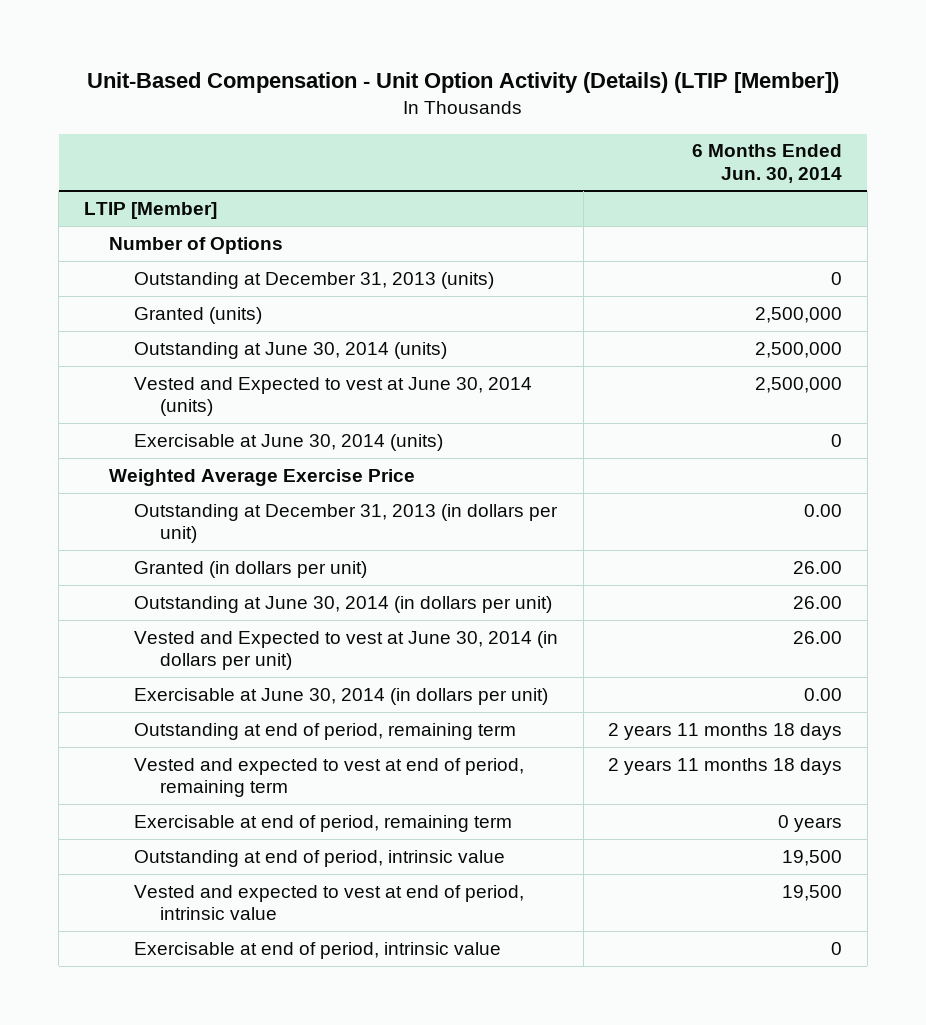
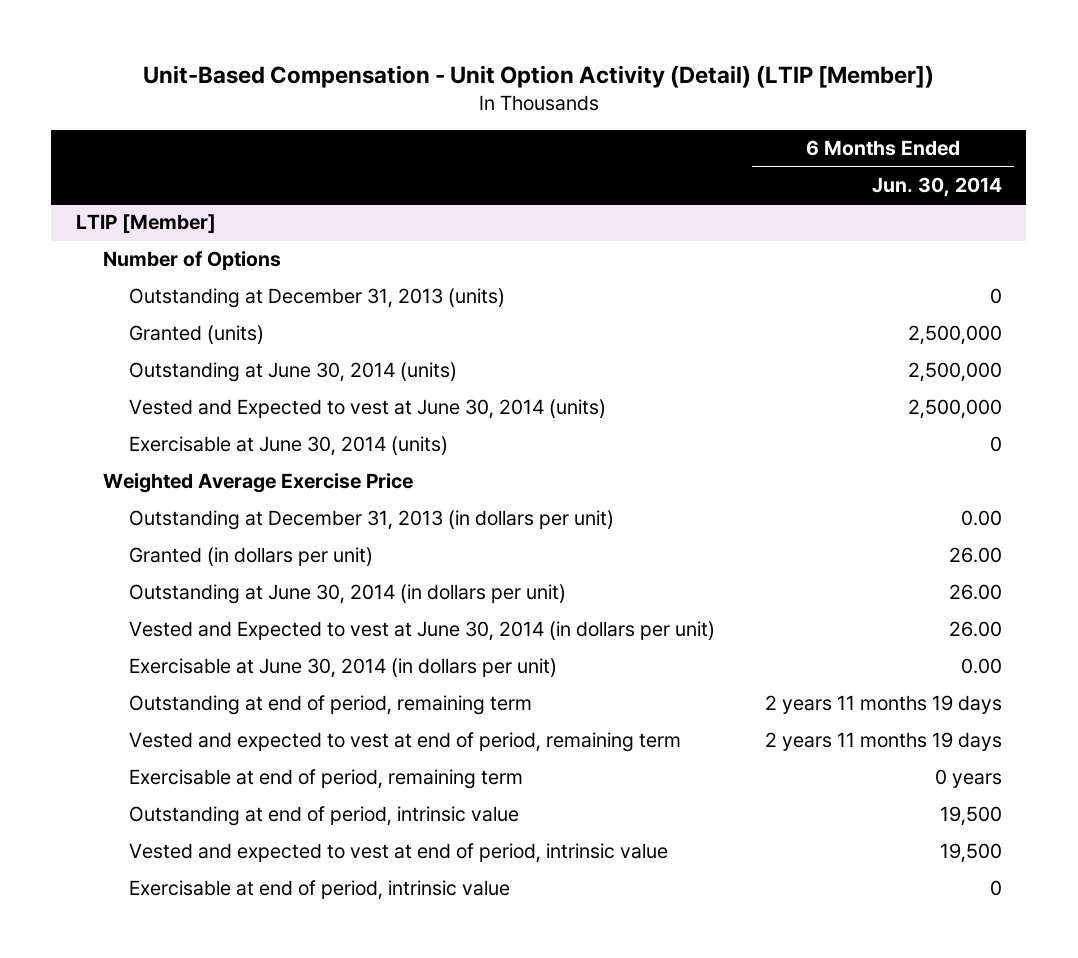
[87,72,840,94] Unit-Based Compensation - Unit Option Activity (Details) (LTIP [Member]) -> [142,64,934,88] Unit-Based Compensation - Unit Option Activity (Detail) (LTIP [Member])
[608,722,843,740] 2 years 11 months 18 days -> [764,695,1002,715] 2 years 11 months 19 days
[608,757,843,775] 2 years 11 months 18 days -> [764,732,1002,752] 2 years 11 months 19 days

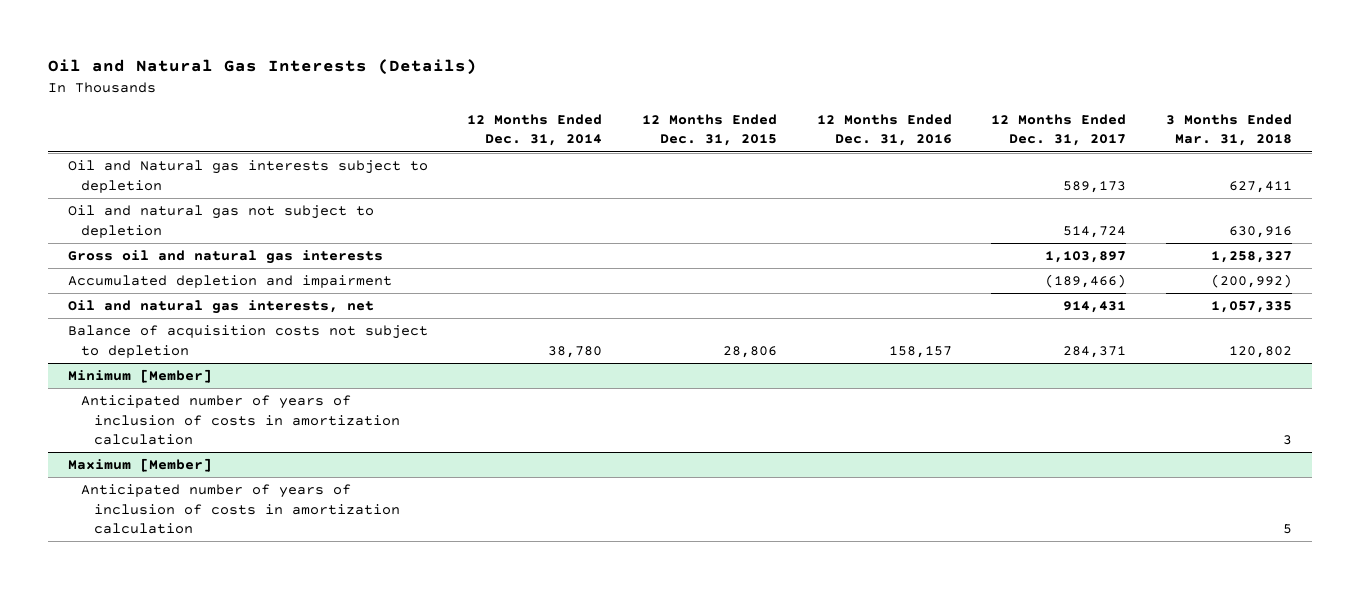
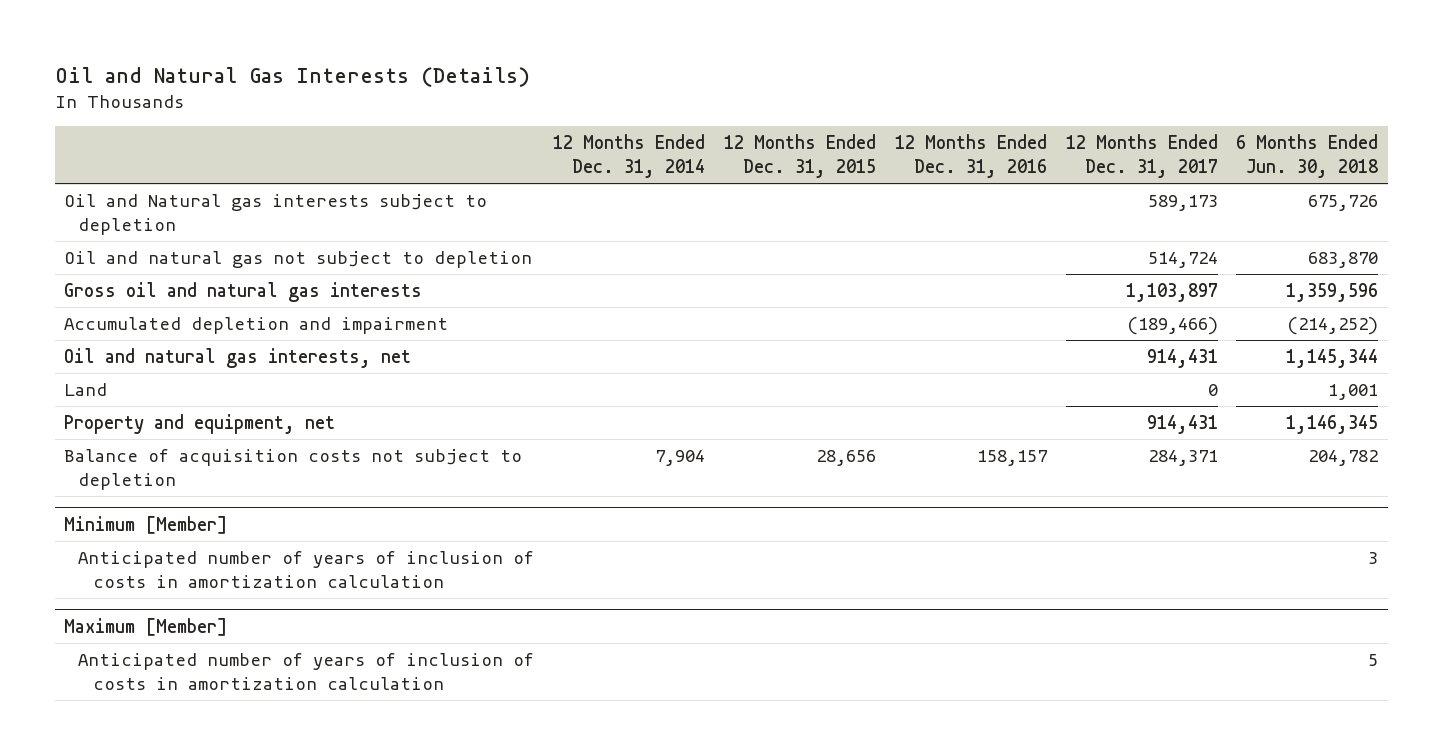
[1166,113,1293,147] 3 Months Ended Mar. 31, 2018 -> none
none -> [1236,134,1379,178] 6 Months Ended Jun. 30, 2018
none -> [64,383,108,397] Land
none -> [64,414,336,435] Property and equipment, net
[548,345,603,358] 38,780 -> [655,450,706,467] 7,904
[723,345,778,358] 28,806 -> [815,450,876,467] 28,656

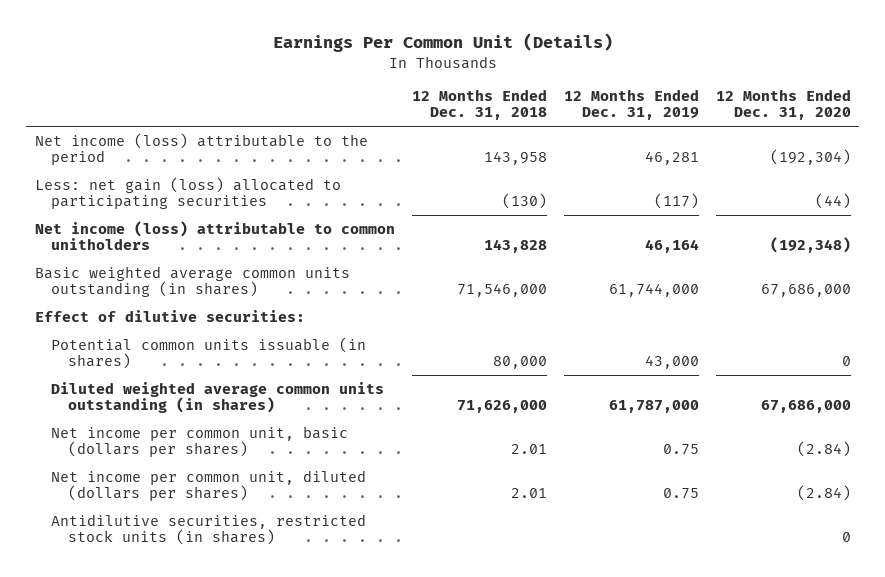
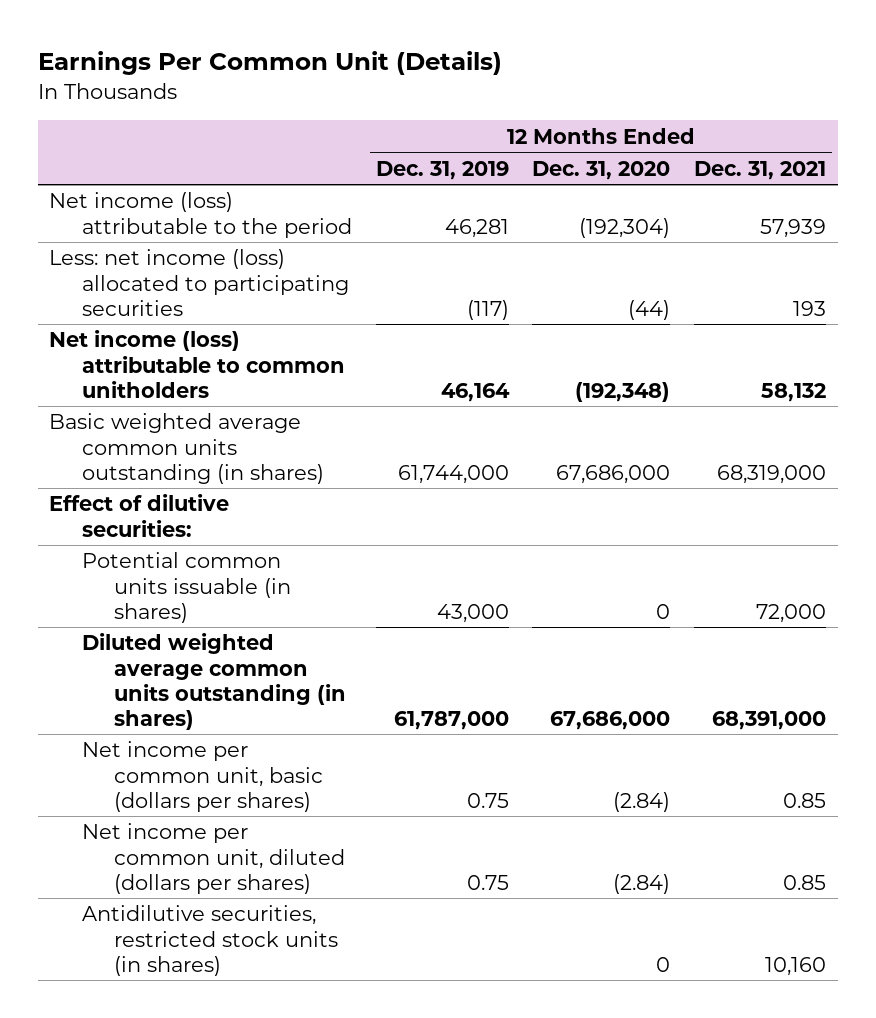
[411,88,547,121] 12 Months Ended Dec. 31, 2018 -> none
none -> [694,160,827,180] Dec. 31, 2021
[34,176,341,210] Less: net gain (loss) allocated to participating securities -> [49,249,349,316] Less: net income (loss) allocated to participating securities

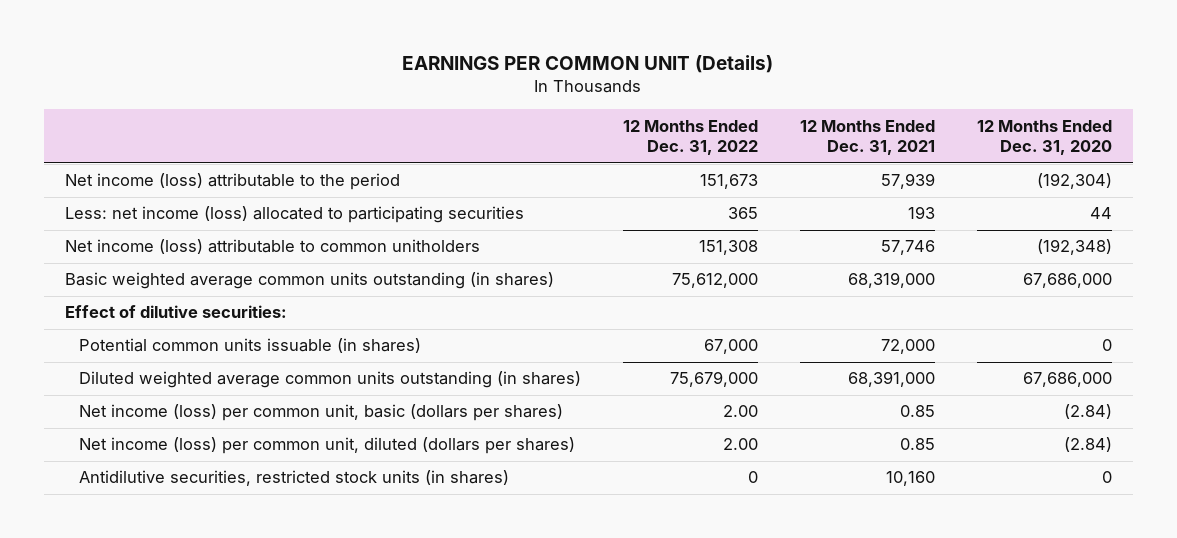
[37,51,502,76] Earnings Per Common Unit (Details) -> [402,54,774,73] EARNINGS PER COMMON UNIT (Details)
[375,160,509,180] Dec. 31, 2019 -> none
none -> [623,119,759,156] 12 Months Ended Dec. 31, 2022
[628,299,671,320] (44) -> [1090,207,1113,220] 44
[761,382,827,402] 58,132 -> [881,240,936,256] 57,746
[81,741,324,812] Net income per common unit, basic (dollars per shares) -> [79,404,564,422] Net income (loss) per common unit, basic (dollars per shares)
[81,823,346,894] Net income per common unit, diluted (dollars per shares) -> [79,437,576,455] Net income (loss) per common unit, diluted (dollars per shares)

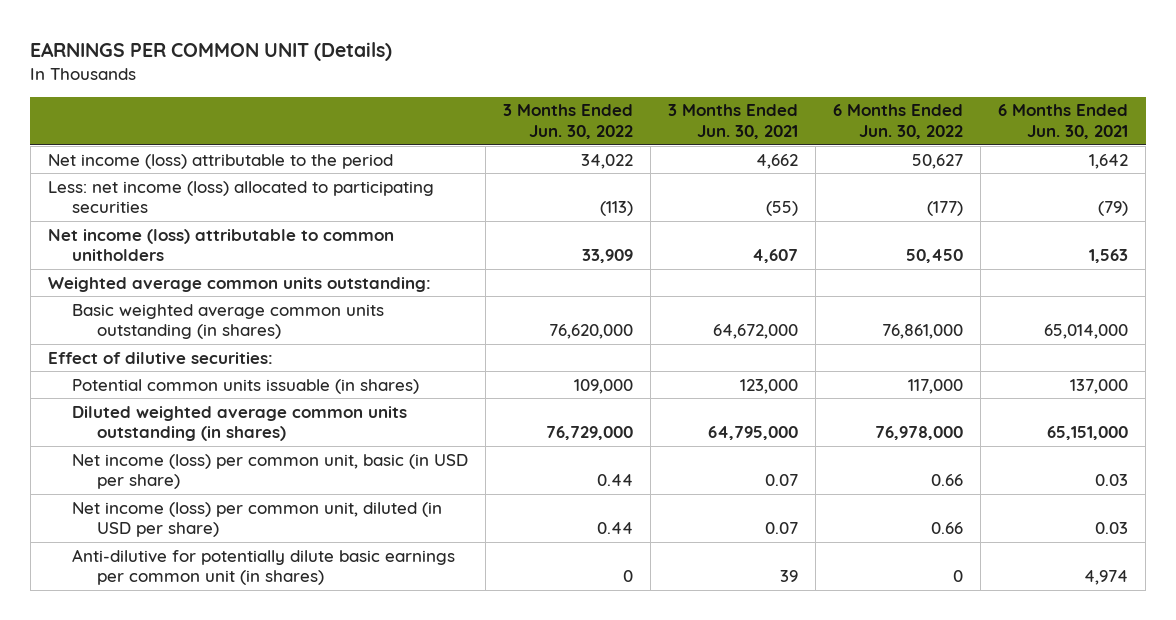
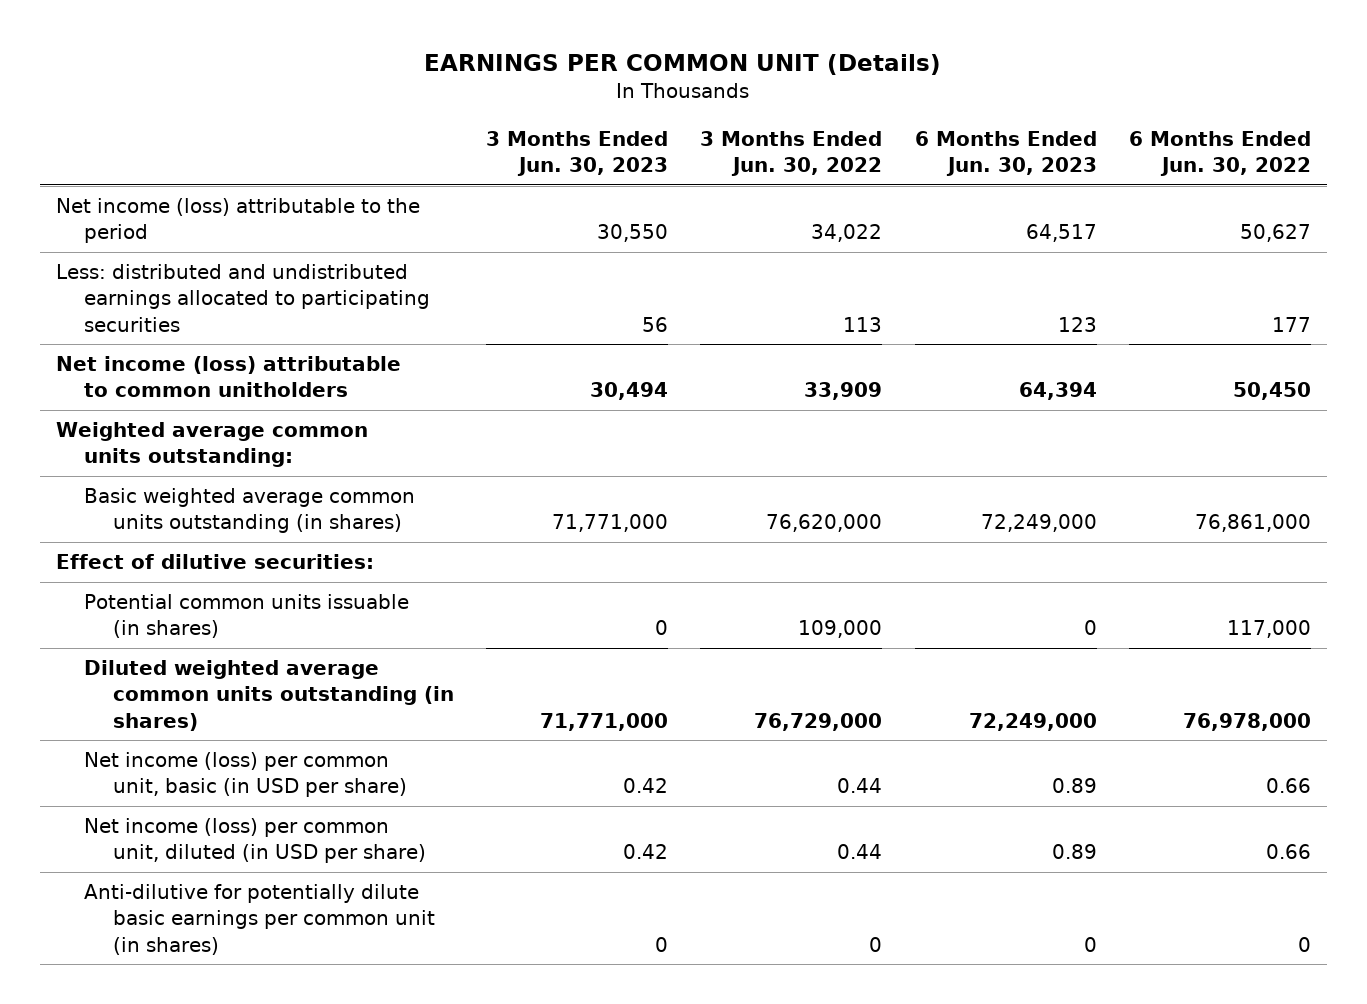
[668,104,799,139] 3 Months Ended Jun. 30, 2021 -> none
[998,104,1129,139] 6 Months Ended Jun. 30, 2021 -> none
none -> [485,130,668,176] 3 Months Ended Jun. 30, 2023
none -> [914,130,1097,176] 6 Months Ended Jun. 30, 2023
[47,180,434,214] Less: net income (loss) allocated to participating securities -> [56,264,431,332] Less: distributed and undistributed earnings allocated to participating securities
[600,201,634,217] (113) -> [843,316,883,332] 113
[927,201,964,217] (177) -> [1271,316,1311,332] 177

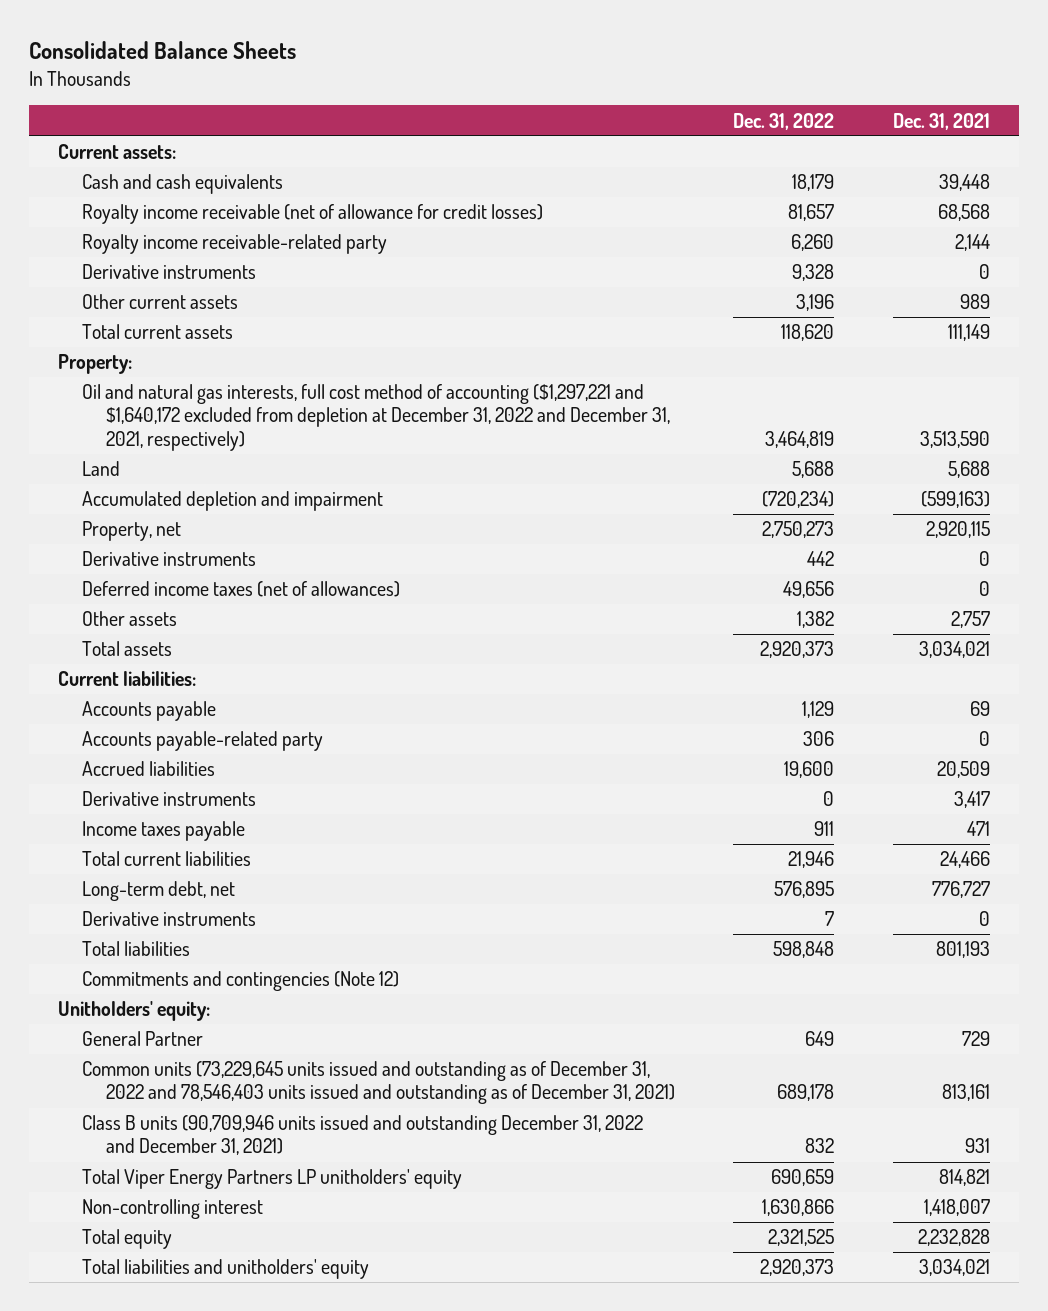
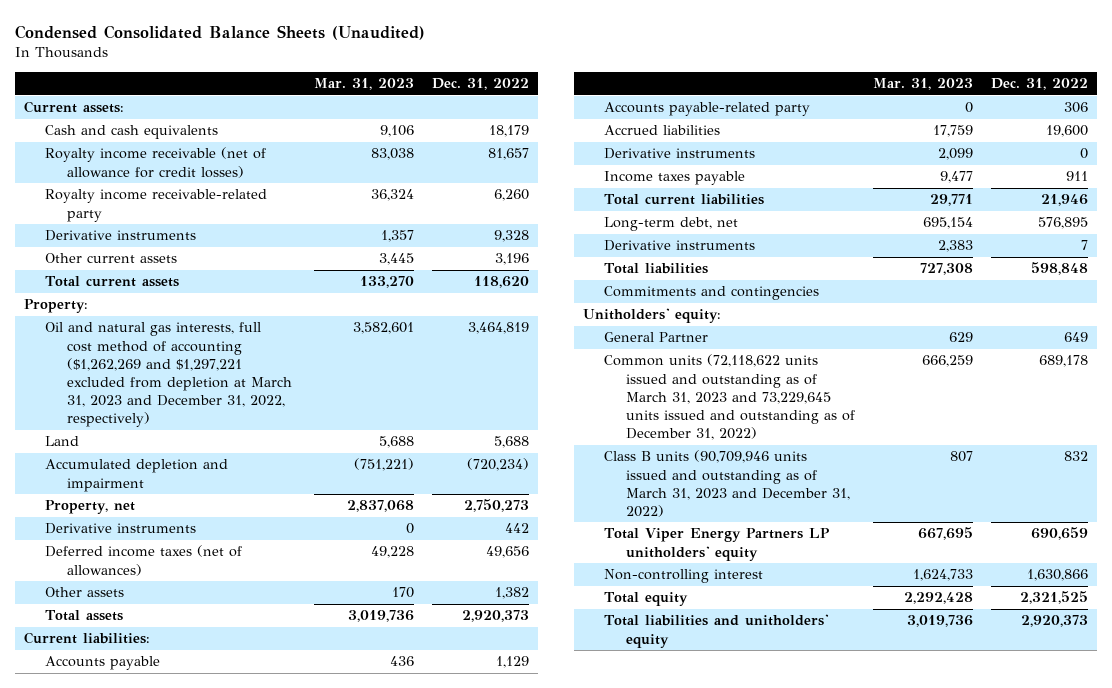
[29,41,297,60] Consolidated Balance Sheets -> [14,24,425,40] Condensed Consolidated Balance Sheets (Unaudited)
[892,112,990,130] Dec. 31, 2021 -> none
none -> [313,78,414,91] Mar. 31, 2023
[82,384,671,451] Oil and natural gas interests, full cost method of accounting ($1,297,221 and $1,640,172 excluded from depletion at December 31, 2022 and December 31, 2021, respectively) -> [45,322,292,428] Oil and natural gas interests, full cost method of accounting ($1,262,269 and $1,297,221 excluded from depletion at March 31, 2023 and December 31, 2022, respectively)
[82,971,400,992] Commitments and contingencies (Note 12) -> [604,286,820,301] Commitments and contingencies
[82,1061,676,1105] Common units (73,229,645 units issued and outstanding as of December 31, 2022 and 78,546,403 units issued and outstanding as of December 31, 2021) -> [604,354,855,441] Common units (72,118,622 units issued and outstanding as of March 31, 2023 and 73,229,645 units issued and outstanding as of December 31, 2022)
[82,1115,644,1156] Class B units (90,709,946 units issued and outstanding December 31, 2022 and December 31, 2021) -> [604,450,850,517] Class B units (90,709,946 units issued and outstanding as of March 31, 2023 and December 31, 2022)

